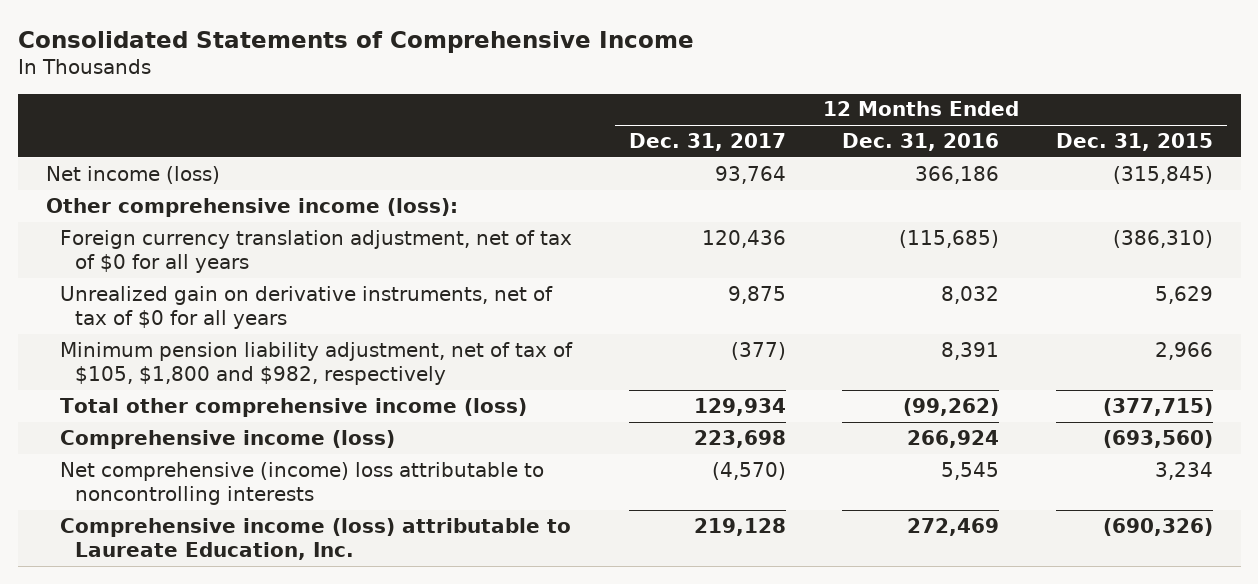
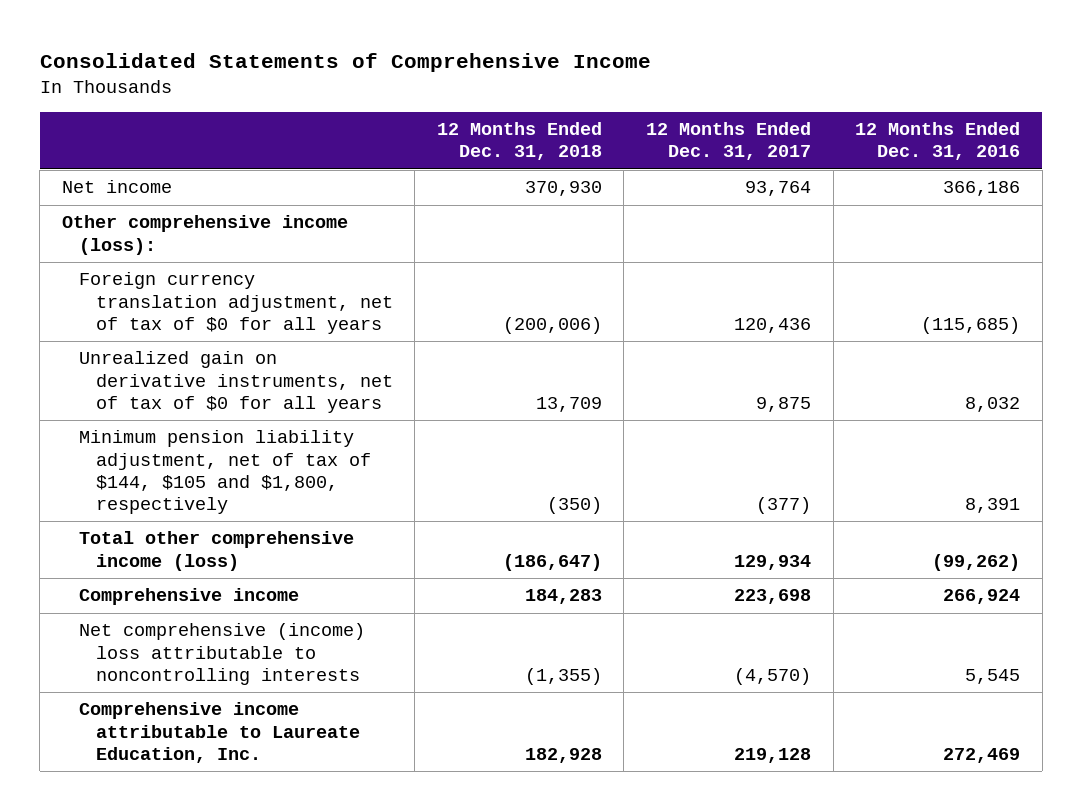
[1055,133,1213,152] Dec. 31, 2015 -> none
none -> [436,121,602,161] 12 Months Ended Dec. 31, 2018
[45,165,220,184] Net income (loss) -> [62,180,173,194] Net income
[60,341,574,385] Minimum pension liability adjustment, net of tax of $105, $1,800 and $982, respectively -> [78,430,371,515] Minimum pension liability adjustment, net of tax of $144, $105 and $1,800, respectively
[60,429,396,449] Comprehensive income (loss) -> [78,588,299,606] Comprehensive income
[60,517,572,560] Comprehensive income (loss) attributable to Laureate Education, Inc. -> [78,702,360,763] Comprehensive income attributable to Laureate Education, Inc.

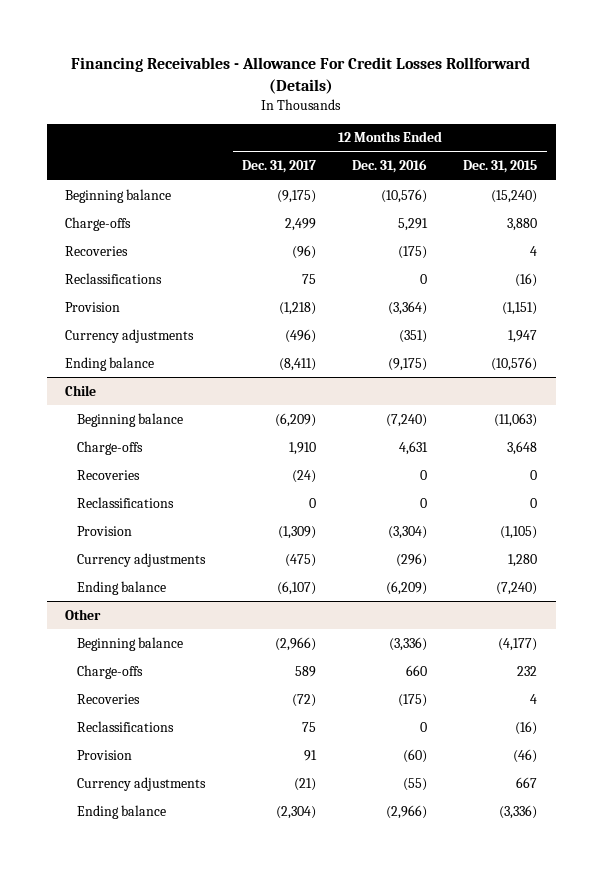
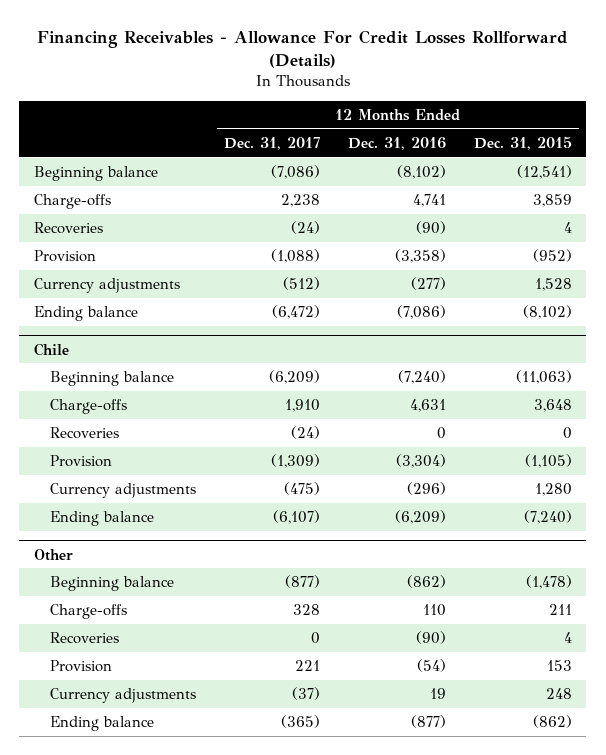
[64,272,162,284] Reclassifications -> none
[276,189,316,203] (9,175) -> [270,165,320,180] (7,086)
[381,188,428,203] (10,576) -> [396,165,446,180] (8,102)
[491,189,538,203] (15,240) -> [517,165,573,180] (12,541)
[284,217,316,231] 2,499 -> [280,194,320,208] 2,238
[398,217,429,231] 5,291 -> [412,194,446,208] 4,741
[507,217,538,231] 3,880 -> [533,194,573,208] 3,859
[291,244,316,259] (96) -> [290,221,320,235] (24)
[398,245,428,259] (175) -> [415,221,446,235] (90)
[278,301,316,315] (1,218) -> [270,249,320,264] (1,088)
[388,300,428,315] (3,364) -> [394,249,446,264] (3,358)
[502,301,538,315] (1,151) -> [533,249,573,263] (952)
[284,328,316,343] (496) -> [282,277,320,291] (512)
[399,329,428,343] (351) -> [410,277,446,291] (277)
[508,329,538,343] 1,947 -> [535,278,573,292] 1,528
[278,357,316,371] (8,411) -> [271,305,320,320] (6,472)
[388,357,428,371] (9,175) -> [396,305,446,320] (7,086)
[491,356,538,371] (10,576) -> [523,305,573,320] (8,102)
[77,496,175,508] Reclassifications -> none
[77,720,175,732] Reclassifications -> none
[274,636,316,651] (2,966) -> [284,575,320,589] (877)
[389,636,428,651] (3,336) -> [406,575,446,589] (862)
[498,637,538,651] (4,177) -> [526,575,573,590] (1,478)
[294,665,316,677] 589 -> [292,604,320,616] 328
[406,664,428,676] 660 -> [422,604,446,617] 110
[517,665,538,676] 232 -> [549,604,573,616] 211
[291,693,316,707] (72) -> [310,632,320,645] 0
[398,693,428,707] (175) -> [415,631,446,645] (90)
[303,749,317,761] 91 -> [294,660,320,672] 221
[403,748,428,763] (60) -> [416,659,446,673] (54)
[513,748,538,763] (46) -> [547,660,573,672] 153
[293,777,316,791] (21) -> [291,687,320,701] (37)
[403,777,428,791] (55) -> [429,688,446,700] 19
[516,776,538,788] 667 -> [546,688,573,700] 248
[275,805,316,819] (2,304) -> [280,715,320,729] (365)
[386,804,428,819] (2,966) -> [410,715,446,729] (877)
[499,804,538,819] (3,336) -> [533,715,573,729] (862)

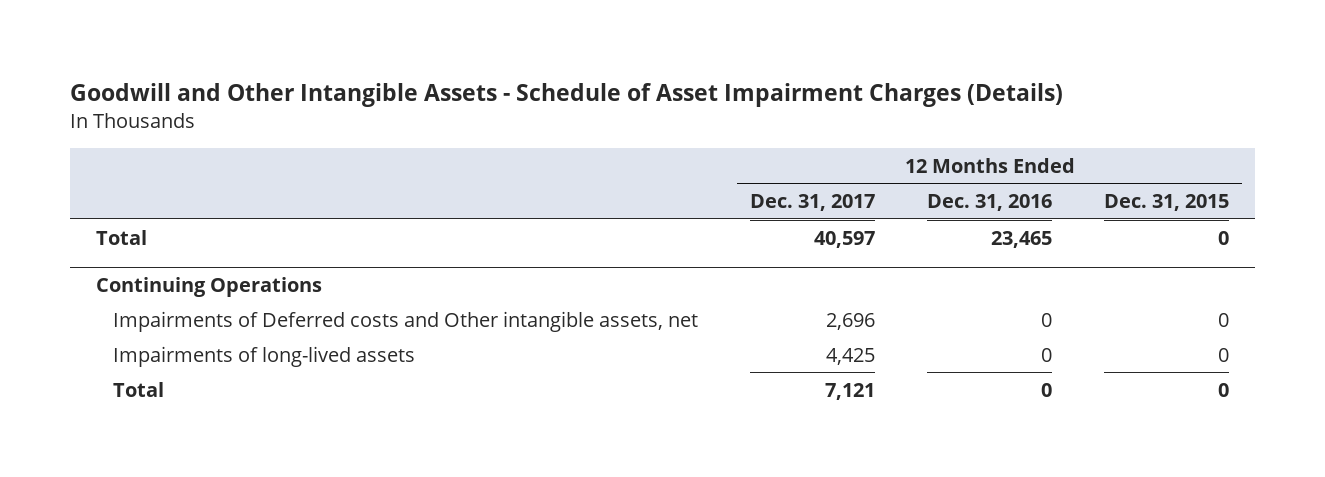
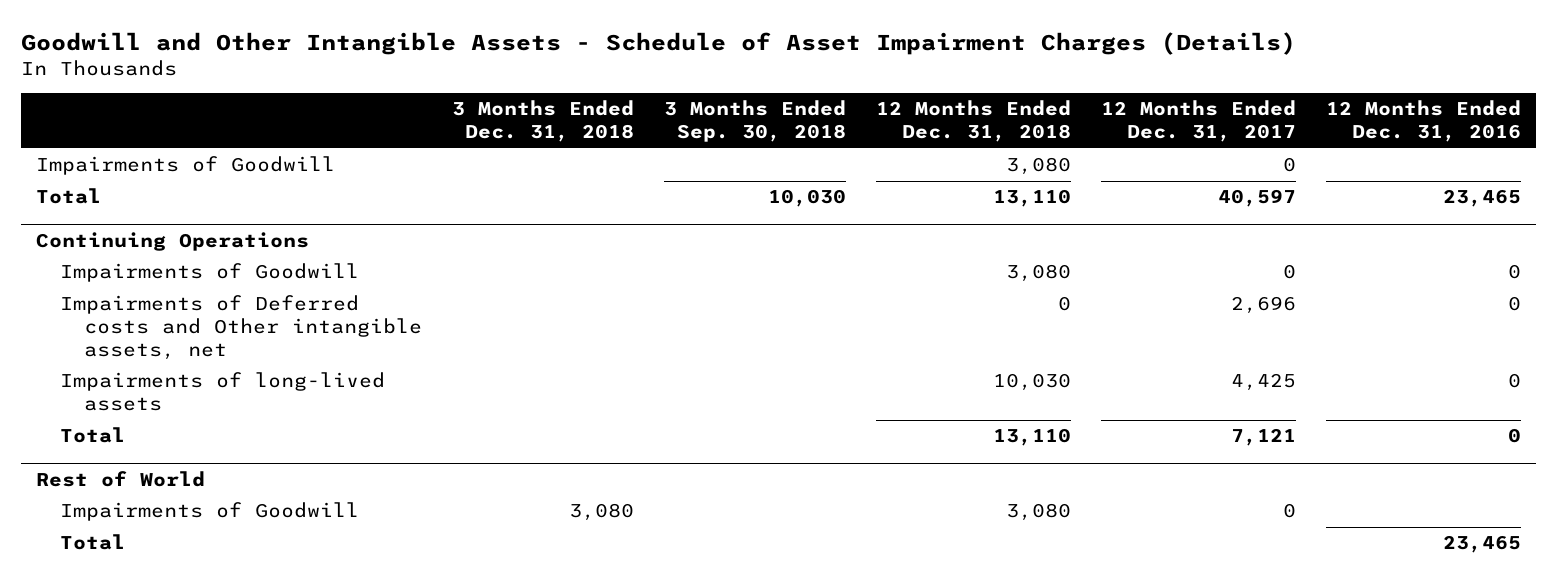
[1104,194,1230,212] Dec. 31, 2015 -> none
none -> [452,100,635,143] 3 Months Ended Dec. 31, 2018
none -> [664,100,847,143] 3 Months Ended Sep. 30, 2018
none -> [876,100,1072,143] 12 Months Ended Dec. 31, 2018
none -> [35,156,335,176] Impairments of Goodwill
none -> [60,263,360,283] Impairments of Goodwill
none -> [35,470,205,487] Rest of World
none -> [60,502,360,522] Impairments of Goodwill
none -> [60,534,126,551] Total

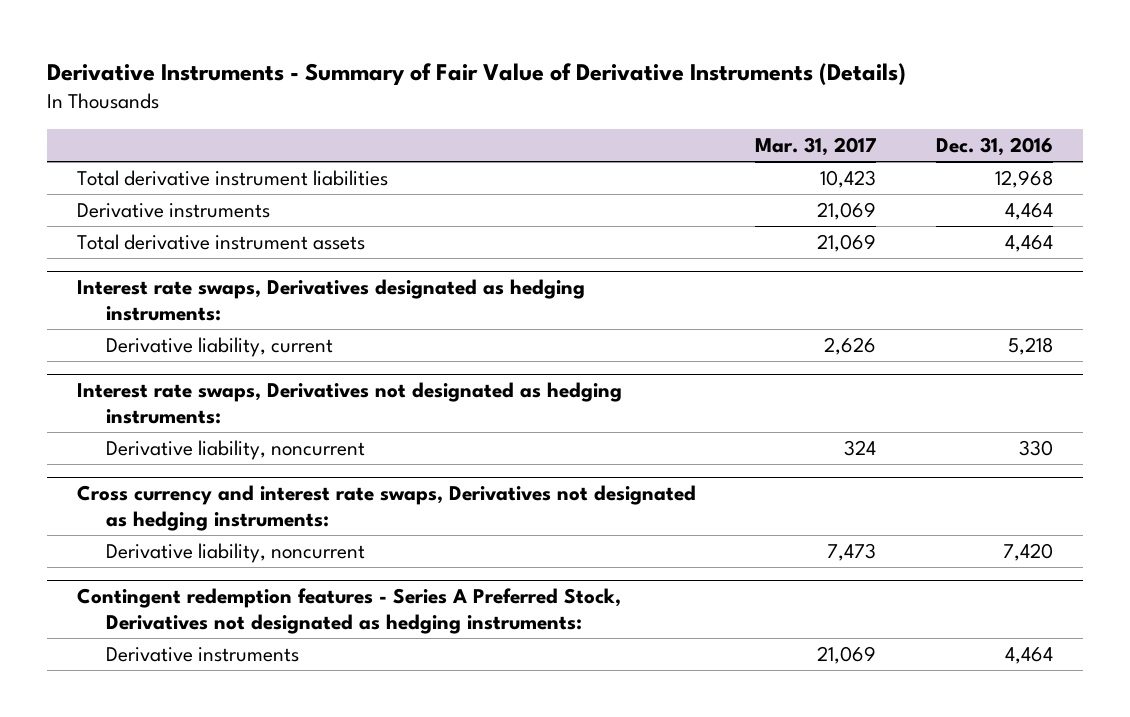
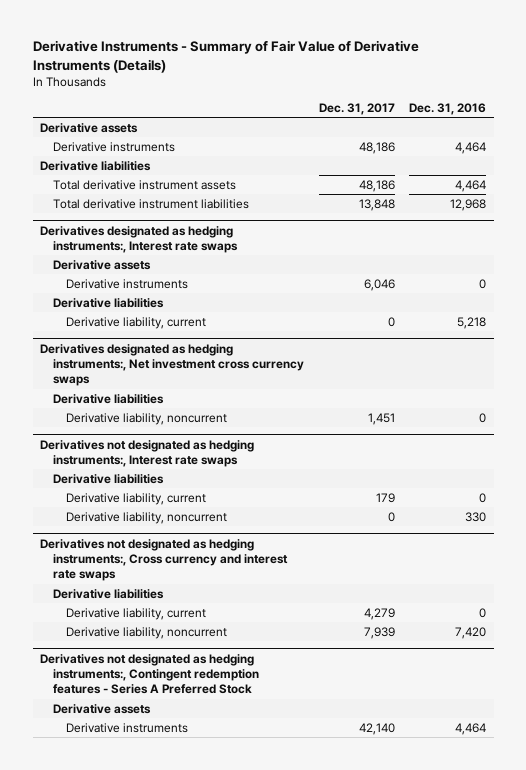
[755,137,877,157] Mar. 31, 2017 -> none
none -> [318,102,395,115] Dec. 31, 2017
none -> [40,122,139,133] Derivative assets
none -> [40,160,152,171] Derivative liabilities
[76,169,388,186] Total derivative instrument liabilities -> [53,198,250,209] Total derivative instrument liabilities
[76,279,585,322] Interest rate swaps, Derivatives designated as hedging instruments: -> [40,225,239,253] Derivatives designated as hedging instruments:, Interest rate swaps
none -> [53,259,152,270] Derivative assets
none -> [66,278,189,289] Derivative instruments
none -> [53,297,165,308] Derivative liabilities
none -> [40,343,305,387] Derivatives designated as hedging instruments:, Net investment cross currency swaps
none -> [53,393,165,404] Derivative liabilities
none -> [66,412,228,425] Derivative liability, noncurrent
[76,382,622,425] Interest rate swaps, Derivatives not designated as hedging instruments: -> [40,439,255,467] Derivatives not designated as hedging instruments:, Interest rate swaps
none -> [53,473,165,484] Derivative liabilities
none -> [66,492,207,505] Derivative liability, current
[76,485,696,532] Cross currency and interest rate swaps, Derivatives not designated as hedging instruments: -> [40,538,289,582] Derivatives not designated as hedging instruments:, Cross currency and interest rate swaps
none -> [53,588,165,599] Derivative liabilities
none -> [66,607,207,620] Derivative liability, current
[76,588,621,635] Contingent redemption features - Series A Preferred Stock, Derivatives not designated as hedging instruments: -> [40,653,260,695] Derivatives not designated as hedging instruments:, Contingent redemption features - Series A Preferred Stock
none -> [53,703,152,714] Derivative assets

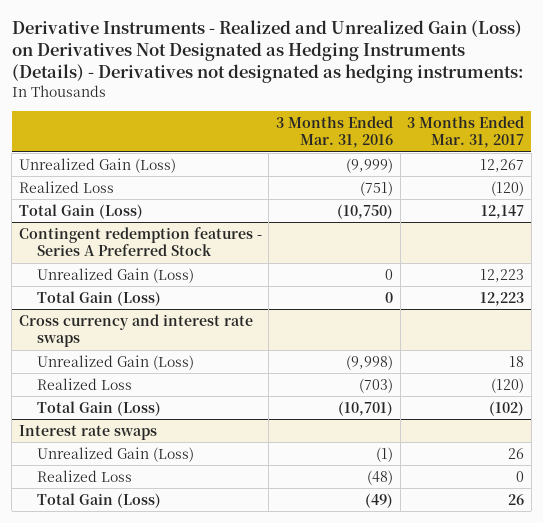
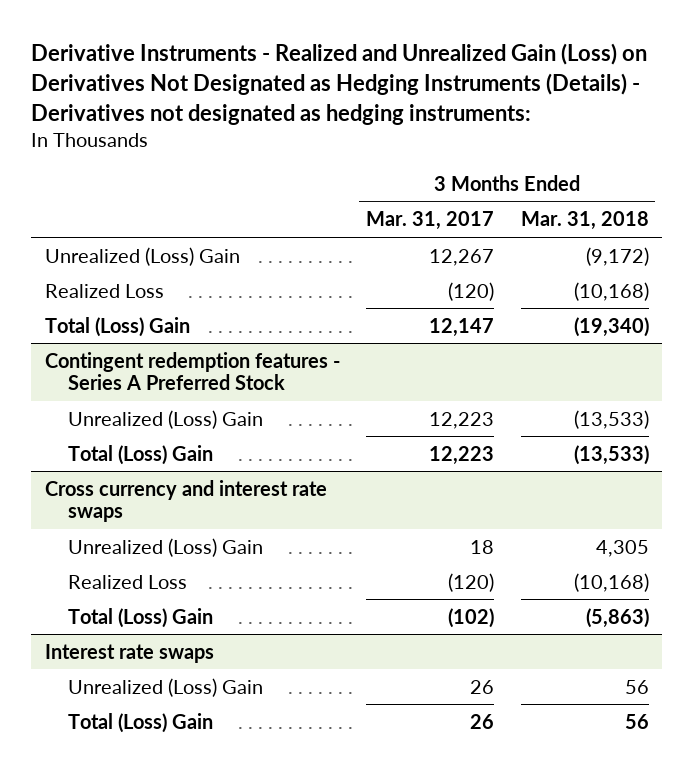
[275,115,393,149] 3 Months Ended Mar. 31, 2016 -> none
none -> [520,211,649,231] Mar. 31, 2018
[18,157,176,173] Unrealized Gain (Loss) -> [44,246,240,266] Unrealized (Loss) Gain
[18,203,143,219] Total Gain (Loss) -> [44,316,190,337] Total (Loss) Gain
[37,267,195,283] Unrealized Gain (Loss) -> [67,409,263,429] Unrealized (Loss) Gain
[37,290,162,306] Total Gain (Loss) -> [67,444,213,465] Total (Loss) Gain
[37,354,195,370] Unrealized Gain (Loss) -> [67,537,263,557] Unrealized (Loss) Gain
[37,400,162,416] Total Gain (Loss) -> [67,607,213,628] Total (Loss) Gain
[37,469,133,482] Realized Loss -> none
[37,446,195,462] Unrealized Gain (Loss) -> [67,677,263,697] Unrealized (Loss) Gain
[37,492,162,508] Total Gain (Loss) -> [67,712,213,733] Total (Loss) Gain

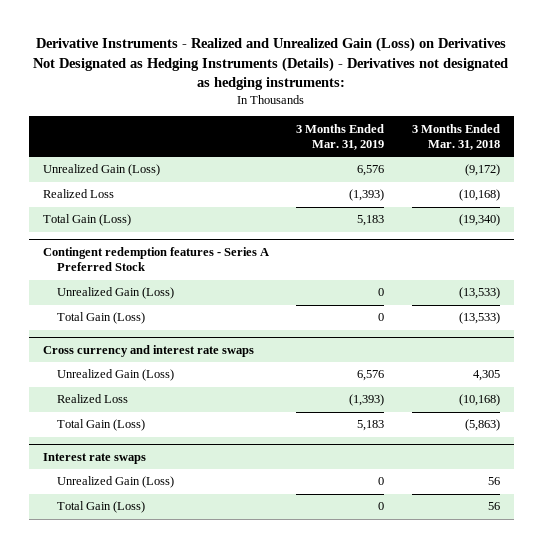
[366,211,495,231] Mar. 31, 2017 -> none
none -> [296,123,385,150] 3 Months Ended Mar. 31, 2019
[44,246,240,266] Unrealized (Loss) Gain -> [42,164,160,177] Unrealized Gain (Loss)
[44,316,190,337] Total (Loss) Gain -> [42,214,131,227] Total Gain (Loss)
[67,409,263,429] Unrealized (Loss) Gain -> [56,287,174,300] Unrealized Gain (Loss)
[67,444,213,465] Total (Loss) Gain -> [56,312,145,325] Total Gain (Loss)
[67,537,263,557] Unrealized (Loss) Gain -> [56,369,174,382] Unrealized Gain (Loss)
[67,607,213,628] Total (Loss) Gain -> [56,419,145,432] Total Gain (Loss)
[67,677,263,697] Unrealized (Loss) Gain -> [56,476,174,489] Unrealized Gain (Loss)
[67,712,213,733] Total (Loss) Gain -> [56,501,145,514] Total Gain (Loss)

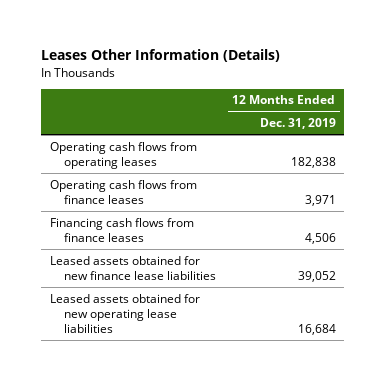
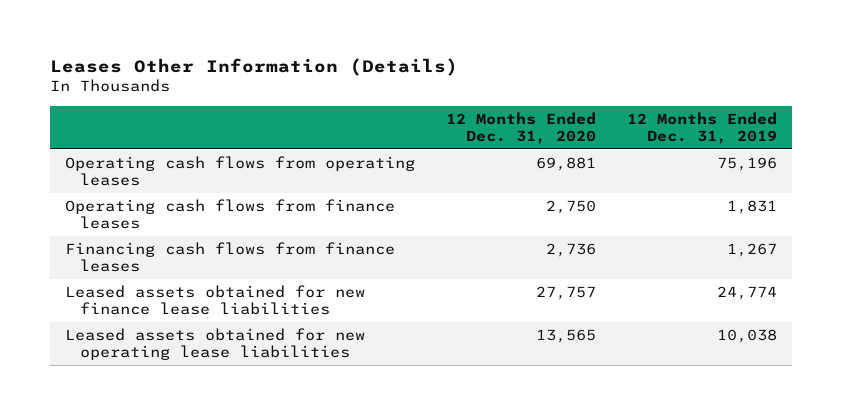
none -> [446,111,597,145] 12 Months Ended Dec. 31, 2020
[290,156,336,168] 182,838 -> [716,156,777,171] 75,196
[304,194,336,206] 3,971 -> [726,199,777,214] 1,831
[304,232,336,244] 4,506 -> [726,242,777,257] 1,267
[297,270,336,282] 39,052 -> [716,285,777,300] 24,774
[297,324,336,336] 16,684 -> [716,328,777,343] 10,038

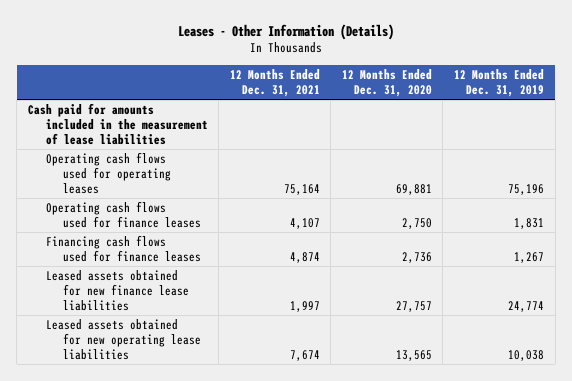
[49,58,458,77] Leases Other Information (Details) -> [177,23,394,40] Leases - Other Information (Details)
none -> [229,68,320,97] 12 Months Ended Dec. 31, 2021
none -> [27,103,208,145] Cash paid for amounts included in the measurement of lease liabilities
[65,155,416,187] Operating cash flows from operating leases -> [45,152,172,194] Operating cash flows used for operating leases
[65,198,396,230] Operating cash flows from finance leases -> [45,201,202,228] Operating cash flows used for finance leases
[65,241,396,273] Financing cash flows from finance leases -> [45,235,202,262] Financing cash flows used for finance leases

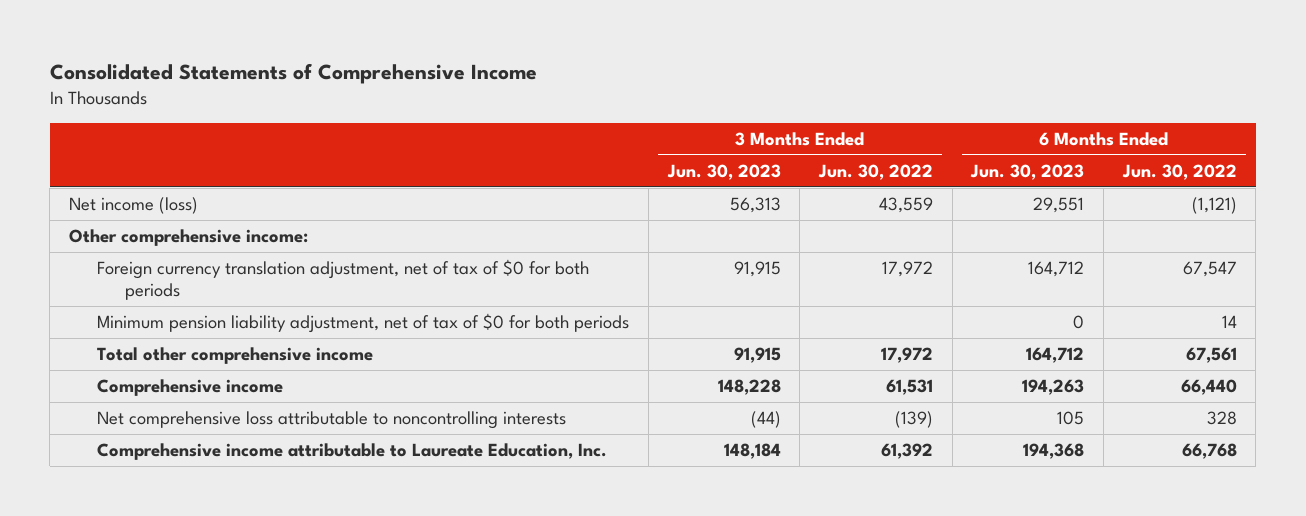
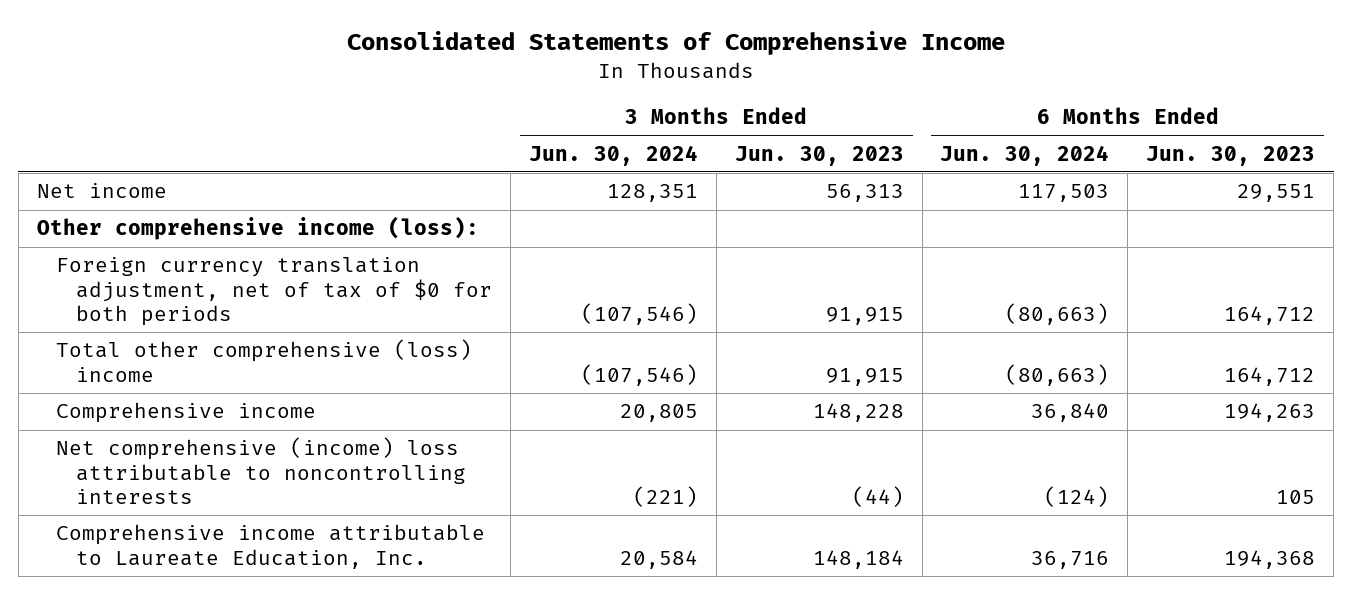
[817,163,933,180] Jun. 30, 2022 -> none
[1121,163,1237,180] Jun. 30, 2022 -> none
none -> [528,144,698,166] Jun. 30, 2024
none -> [940,144,1110,166] Jun. 30, 2024
[68,197,198,215] Net income (loss) -> [36,183,167,199] Net income
[68,229,308,247] Other comprehensive income: -> [36,216,479,241] Other comprehensive income (loss):
[97,313,630,334] Minimum pension liability adjustment, net of tax of $0 for both periods -> none
[97,347,374,365] Total other comprehensive income -> [56,339,473,382] Total other comprehensive (loss) income
[97,411,567,430] Net comprehensive loss attributable to noncontrolling interests -> [56,437,467,505] Net comprehensive (income) loss attributable to noncontrolling interests

